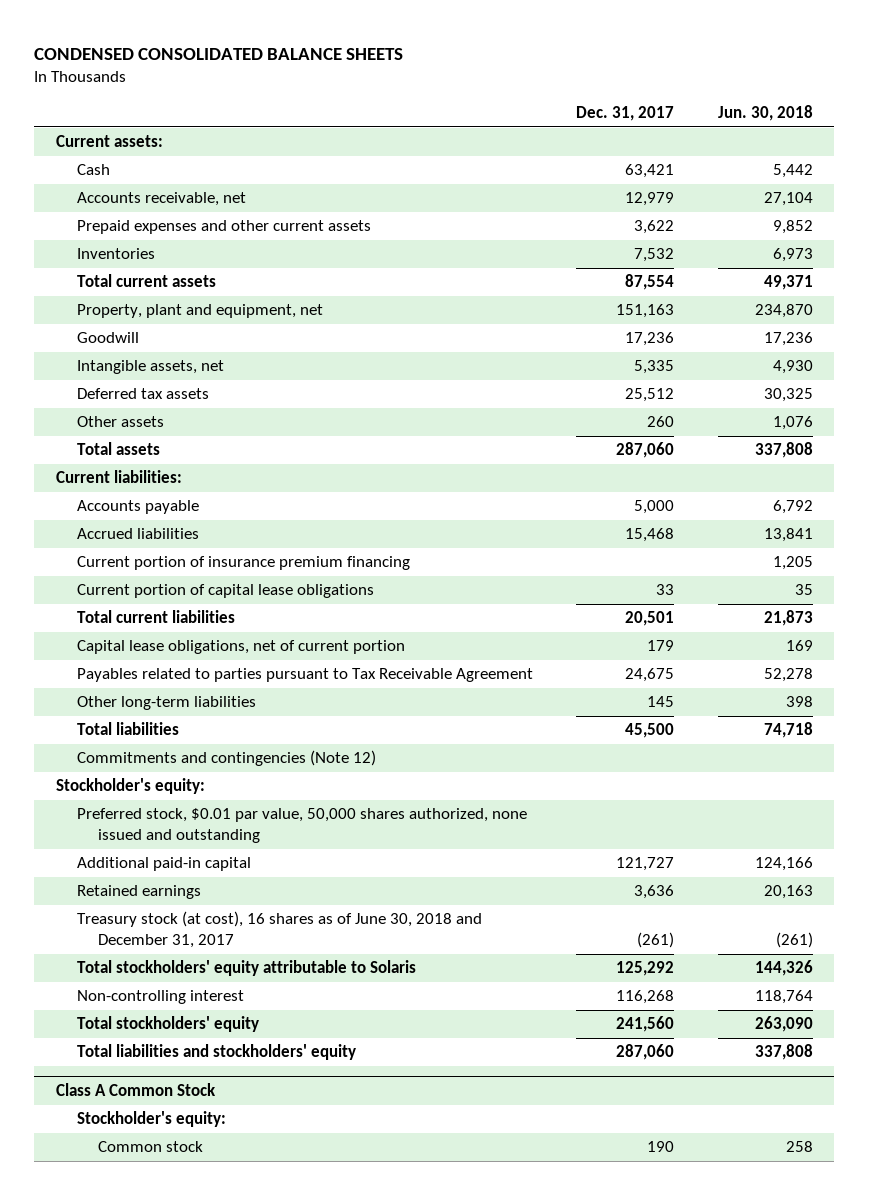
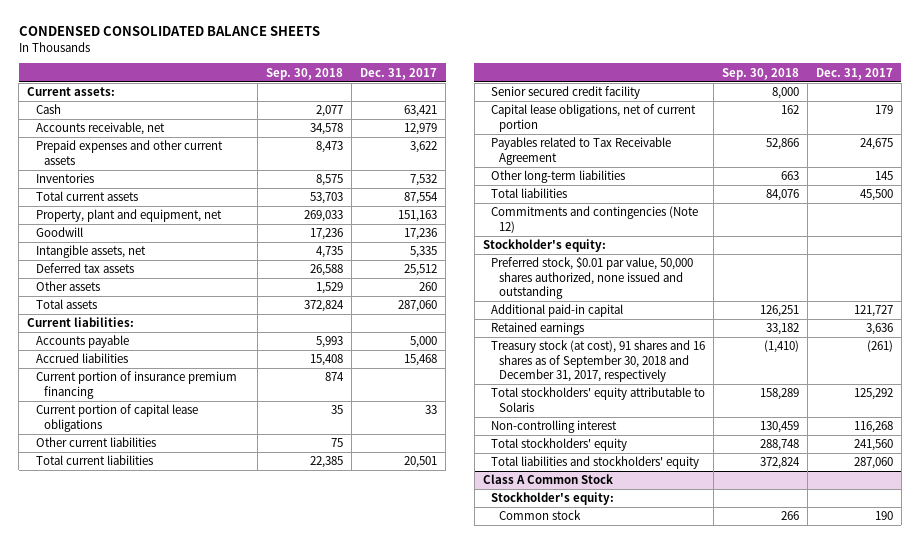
[717,105,813,122] Jun. 30, 2018 -> none
none -> [266,67,344,80] Sep. 30, 2018
none -> [35,437,156,448] Other current liabilities
none -> [490,86,640,100] Senior secured credit facility
[77,668,534,683] Payables related to parties pursuant to Tax Receivable Agreement -> [490,137,671,165] Payables related to Tax Receivable Agreement
[77,911,483,949] Treasury stock (at cost), 16 shares as of June 30, 2018 and December 31, 2017 -> [490,340,705,382] Treasury stock (at cost), 91 shares and 16 shares as of September 30, 2018 and December 31, 2017, respectively

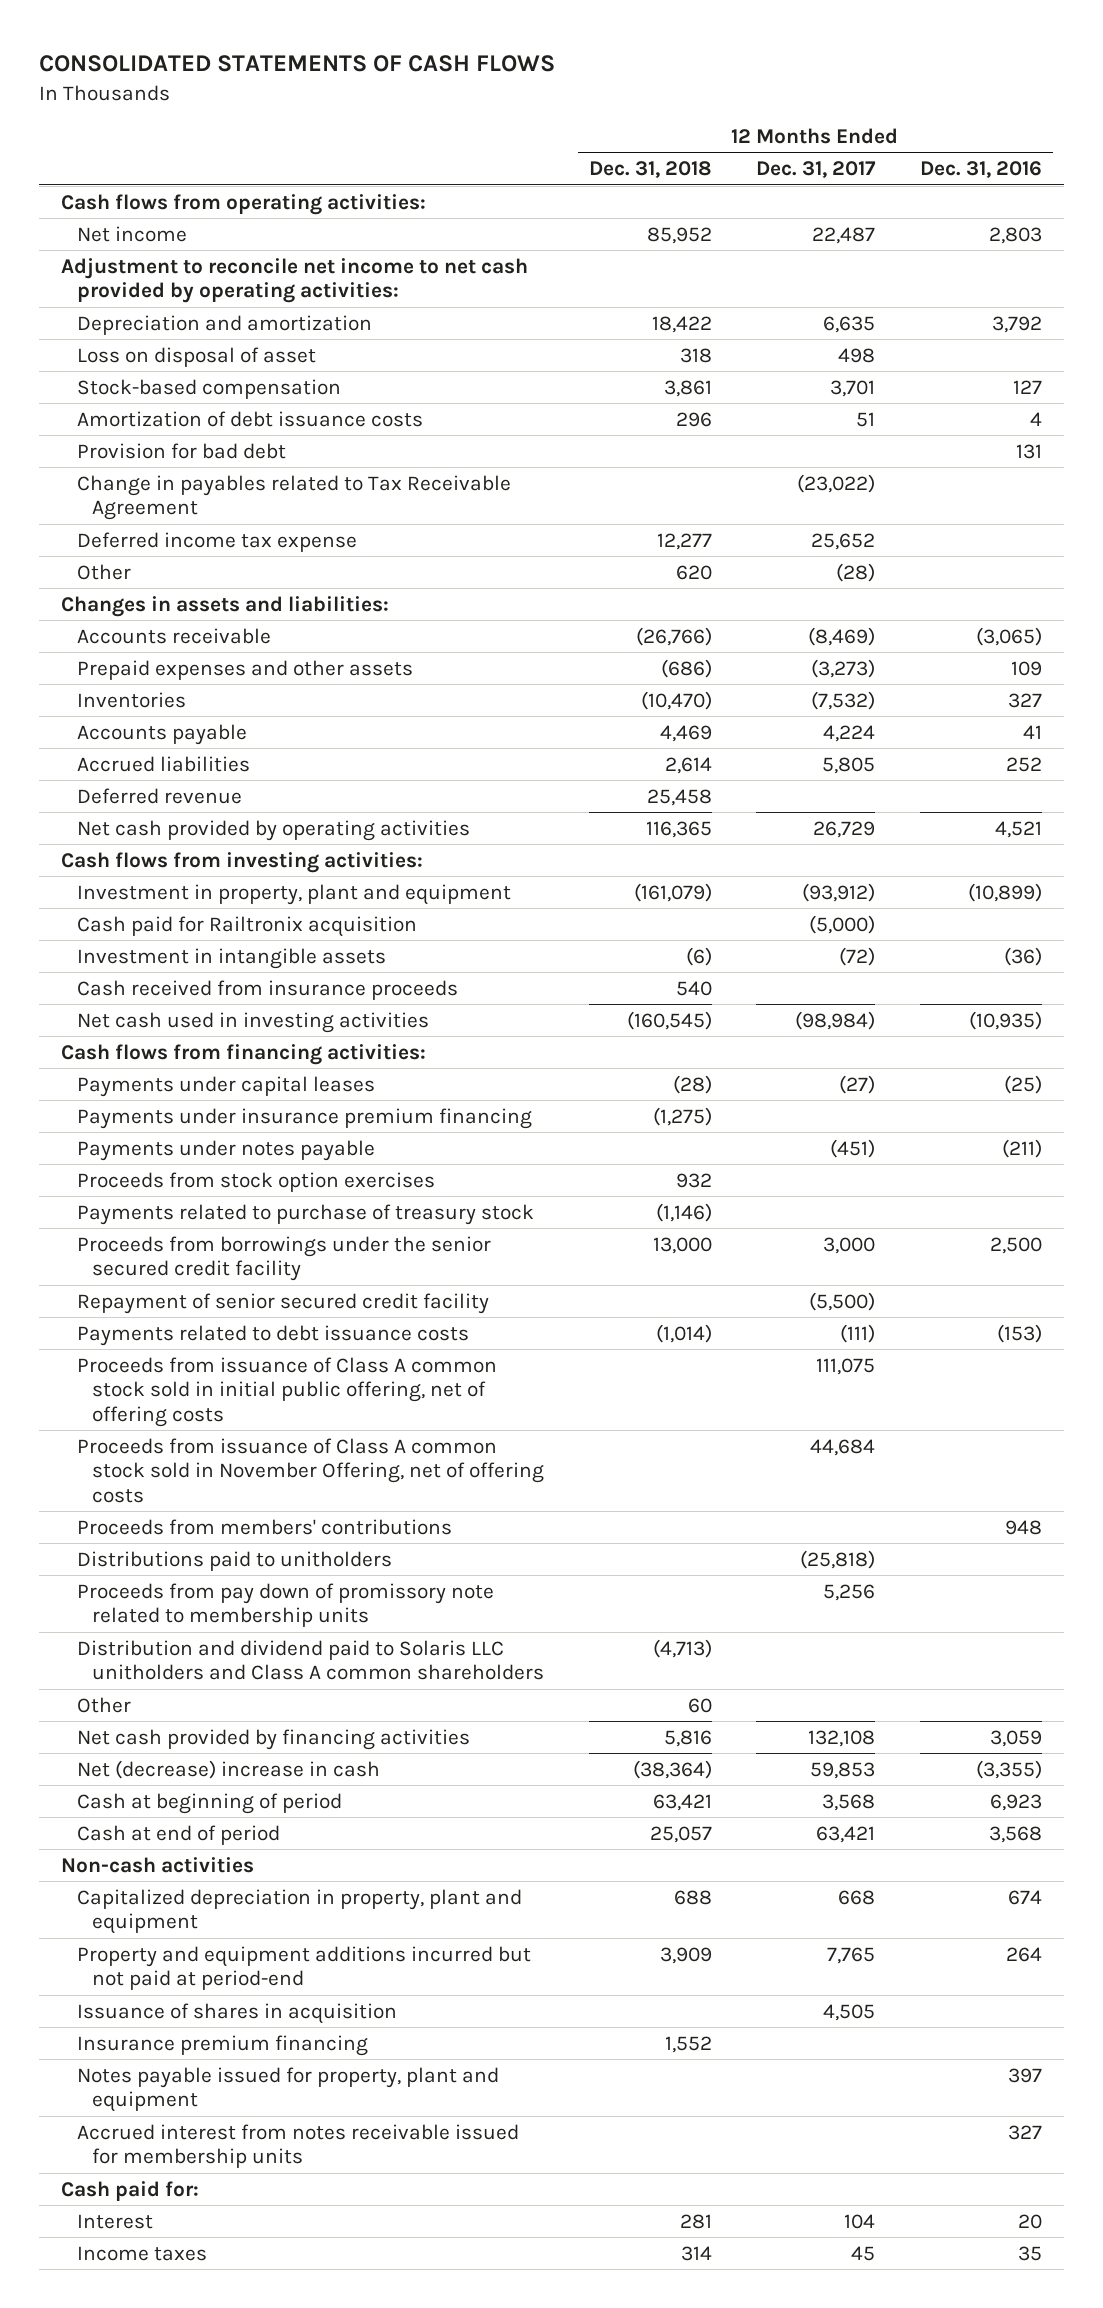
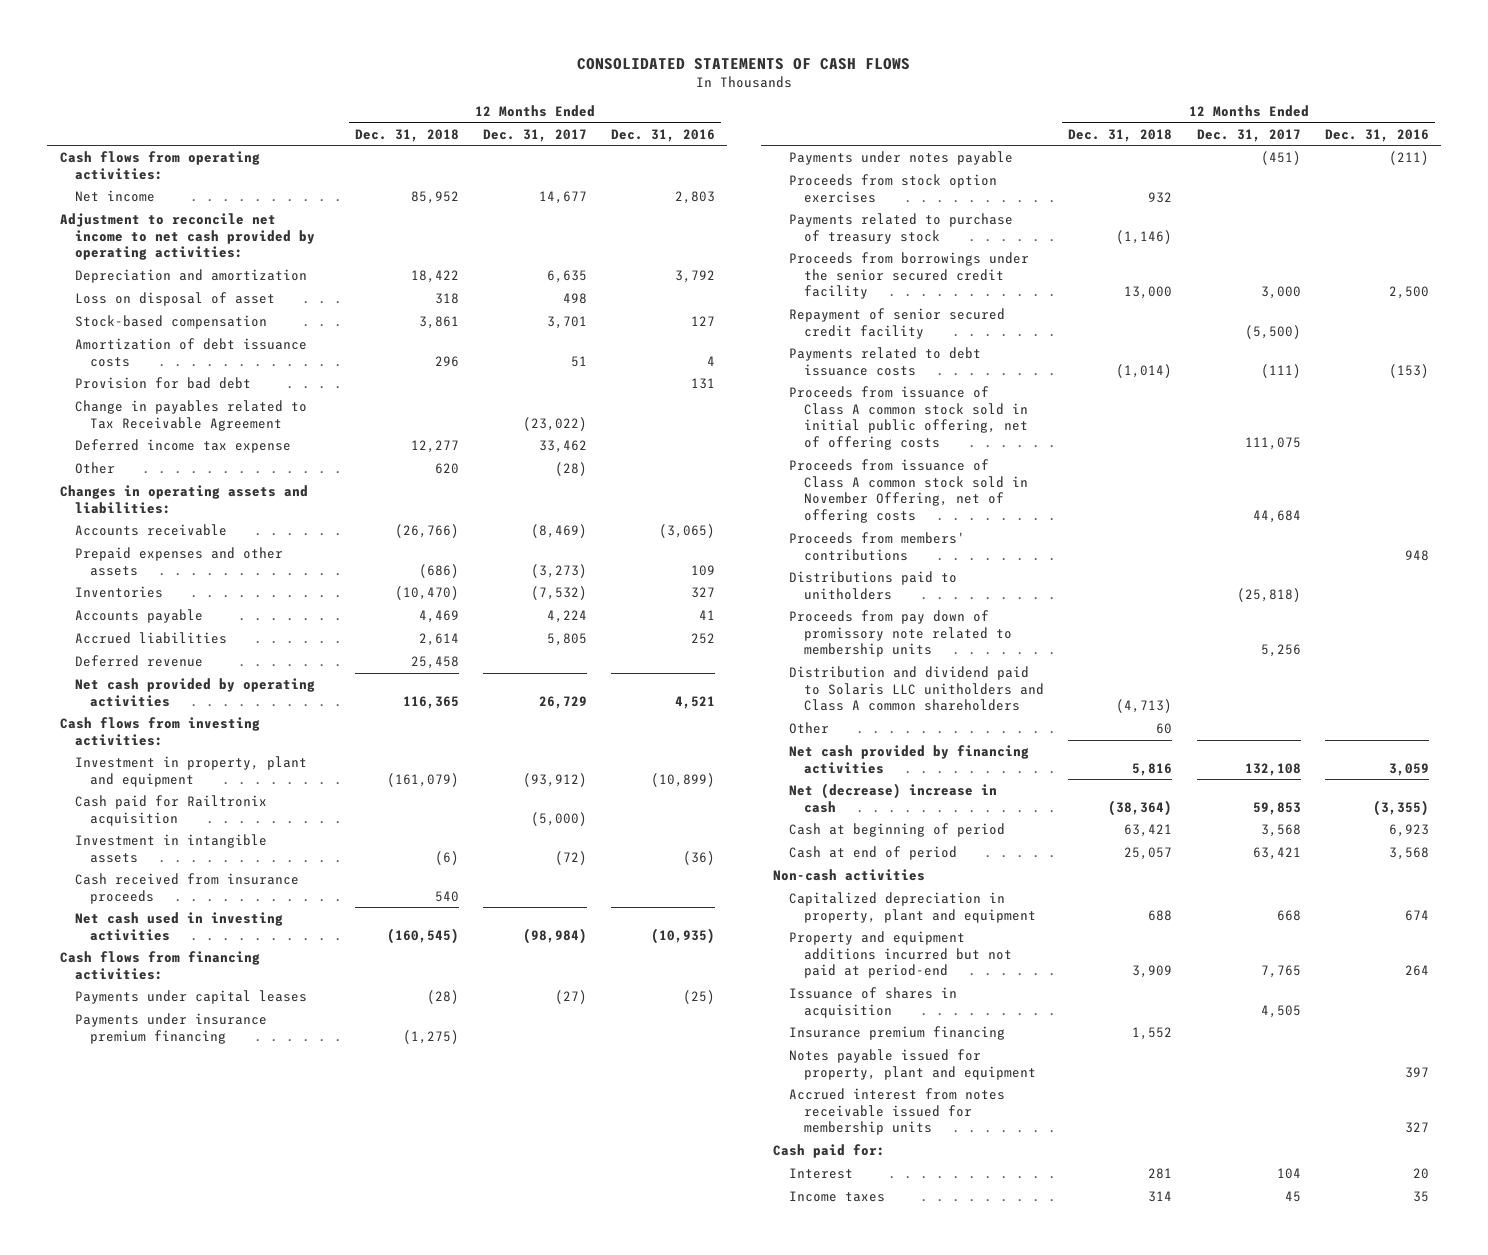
[812,226,876,244] 22,487 -> [538,191,587,205] 14,677
[811,532,876,550] 25,652 -> [538,440,587,454] 33,462
[61,595,390,617] Changes in assets and liabilities: -> [59,485,308,514] Changes in operating assets and liabilities:

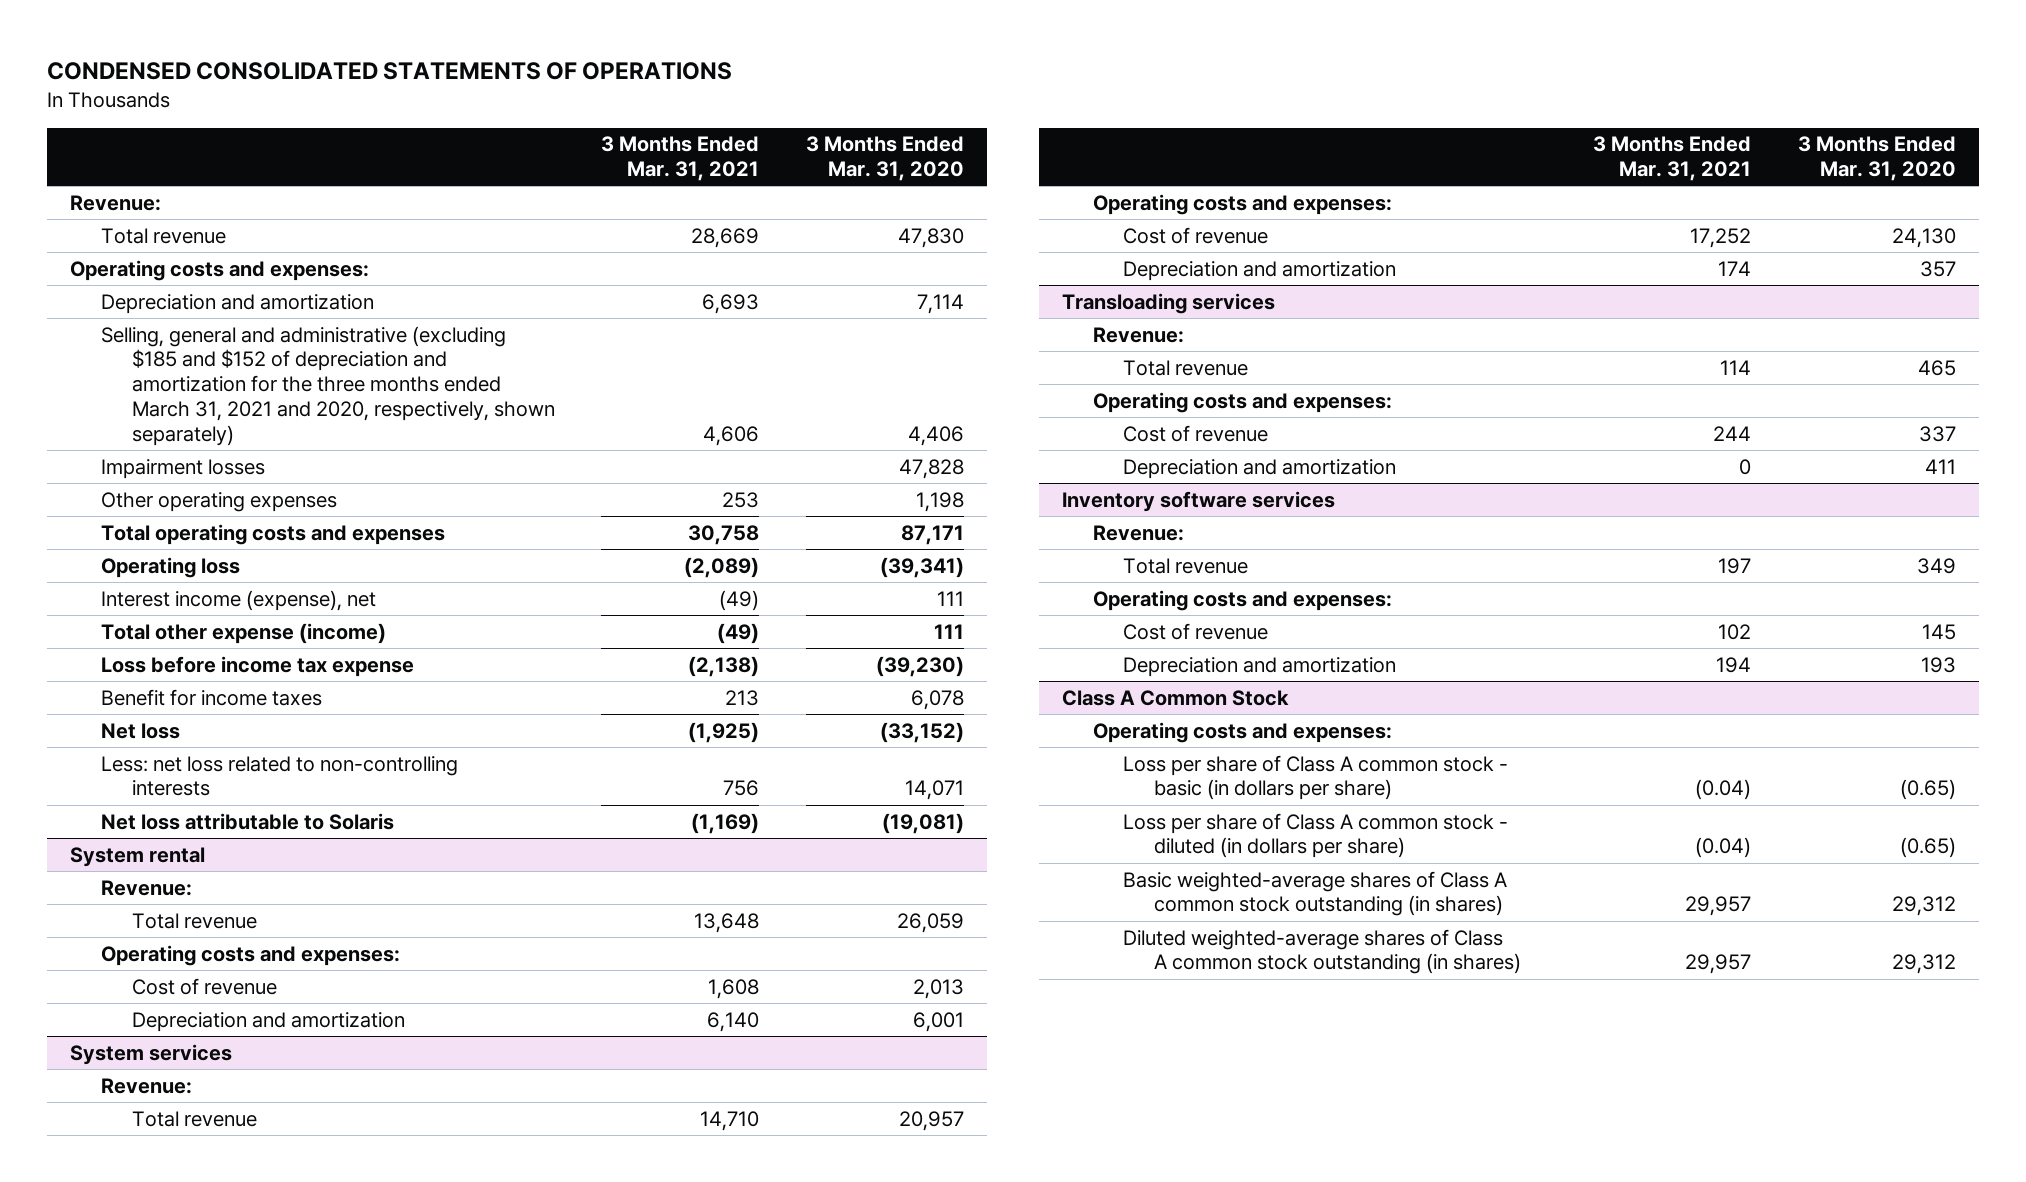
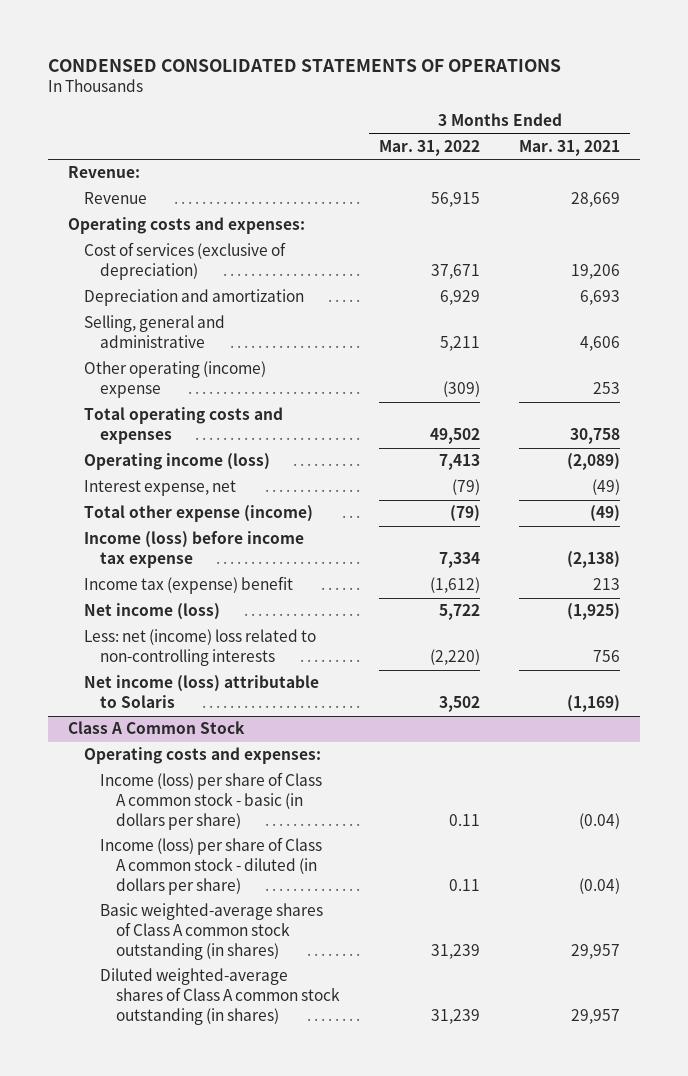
[805,136,964,182] 3 Months Ended Mar. 31, 2020 -> none
none -> [379,140,481,157] Mar. 31, 2022
[101,227,227,244] Total revenue -> [83,192,147,205] Revenue
none -> [83,242,286,281] Cost of services (exclusive of depreciation)
[101,458,266,479] Impairment losses -> none
[101,325,555,446] Selling, general and administrative (excluding $185 and $152 of depreciation and amortization for the three months ended March 31, 2021 and 2020, respectively, shown separately) -> [83,315,225,349] Selling, general and administrative
[101,491,338,512] Other operating expenses -> [83,361,266,399] Other operating (income) expense
[101,556,241,578] Operating loss -> [83,453,270,471] Operating income (loss)
[101,589,377,611] Interest income (expense), net -> [83,480,236,497] Interest expense, net
[70,846,206,867] System rental -> none
[101,879,193,896] Revenue: -> none
[131,912,257,929] Total revenue -> none
[101,944,401,966] Operating costs and expenses: -> none
[131,977,277,995] Cost of revenue -> none
[131,1011,405,1032] Depreciation and amortization -> none
[70,1043,233,1065] System services -> none
[101,1077,193,1094] Revenue: -> none
[131,1110,257,1127] Total revenue -> none
[1092,193,1392,215] Operating costs and expenses: -> none
[1123,226,1269,244] Cost of revenue -> none
[1123,260,1397,281] Depreciation and amortization -> none
[1062,292,1276,314] Transloading services -> none
[1092,326,1184,343] Revenue: -> none
[1123,359,1249,376] Total revenue -> none
[1092,391,1392,413] Operating costs and expenses: -> none
[1123,424,1269,442] Cost of revenue -> none
[1123,458,1397,479] Depreciation and amortization -> none
[1062,490,1336,512] Inventory software services -> none
[1092,524,1184,541] Revenue: -> none
[1123,557,1249,574] Total revenue -> none
[1092,589,1392,611] Operating costs and expenses: -> none
[1123,622,1269,640] Cost of revenue -> none
[1123,656,1397,677] Depreciation and amortization -> none
[101,655,415,677] Loss before income tax expense -> [83,531,304,569] Income (loss) before income tax expense
[101,688,323,706] Benefit for income taxes -> [83,576,293,595] Income tax (expense) benefit
[101,722,181,739] Net loss -> [83,603,220,621] Net income (loss)
[101,755,459,797] Less: net loss related to non-controlling interests -> [83,629,316,667] Less: net (income) loss related to non-controlling interests
[101,812,395,830] Net loss attributable to Solaris -> [83,675,319,709] Net income (loss) attributable to Solaris
[1123,754,1509,801] Loss per share of Class A common stock - basic (in dollars per share) -> [99,772,322,830] Income (loss) per share of Class A common stock - basic (in dollars per share)
[1123,812,1509,859] Loss per share of Class A common stock - diluted (in dollars per share) -> [99,837,322,895] Income (loss) per share of Class A common stock - diluted (in dollars per share)

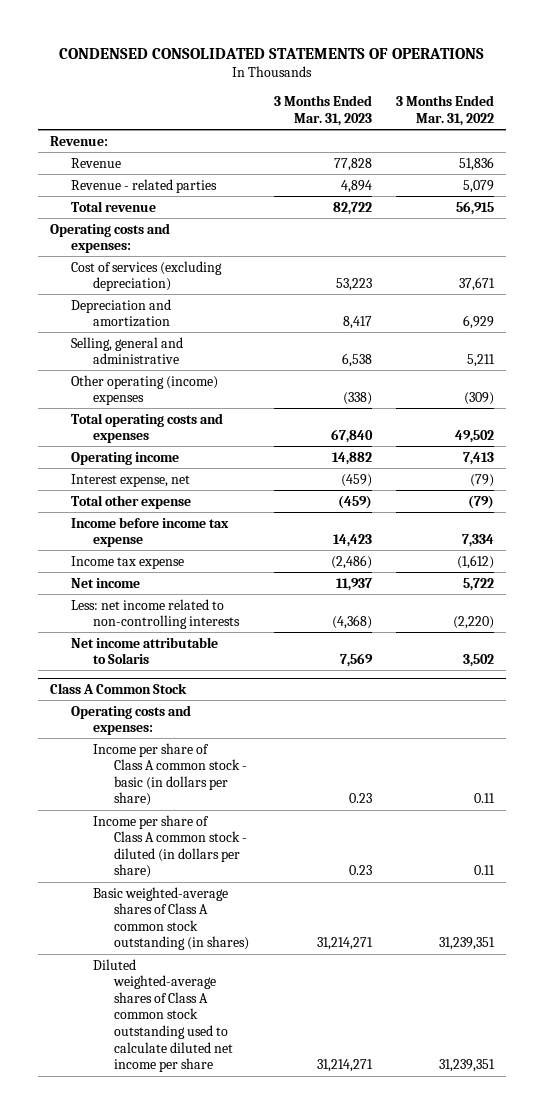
[519,140,621,157] Mar. 31, 2021 -> none
none -> [273,95,372,126] 3 Months Ended Mar. 31, 2023
[431,192,481,208] 56,915 -> [458,156,494,171] 51,836
none -> [71,178,218,193] Revenue - related parties
none -> [71,200,157,212] Total revenue
[83,242,286,281] Cost of services (exclusive of depreciation) -> [71,260,223,292] Cost of services (excluding depreciation)
[83,361,266,399] Other operating (income) expense -> [71,374,219,406] Other operating (income) expenses
[83,453,270,471] Operating income (loss) -> [71,451,180,465] Operating income
[83,505,313,523] Total other expense (income) -> [71,494,192,509] Total other expense
[83,531,304,569] Income (loss) before income tax expense -> [71,516,230,548] Income before income tax expense
[83,576,293,595] Income tax (expense) benefit -> [71,555,185,569] Income tax expense
[83,603,220,621] Net income (loss) -> [71,577,141,588] Net income
[83,629,316,667] Less: net (income) loss related to non-controlling interests -> [71,598,240,630] Less: net income related to non-controlling interests
[83,675,319,709] Net income (loss) attributable to Solaris -> [71,636,219,665] Net income attributable to Solaris
[99,772,322,830] Income (loss) per share of Class A common stock - basic (in dollars per share) -> [92,742,248,807] Income per share of Class A common stock - basic (in dollars per share)
[99,837,322,895] Income (loss) per share of Class A common stock - diluted (in dollars per share) -> [92,814,248,879] Income per share of Class A common stock - diluted (in dollars per share)
[431,943,481,959] 31,239 -> [438,937,495,951] 31,239,351
[99,968,340,1025] Diluted weighted-average shares of Class A common stock outstanding (in shares) -> [92,958,234,1073] Diluted weighted-average shares of Class A common stock outstanding used to calculate diluted net income per share
[431,1008,481,1024] 31,239 -> [438,1059,495,1073] 31,239,351

